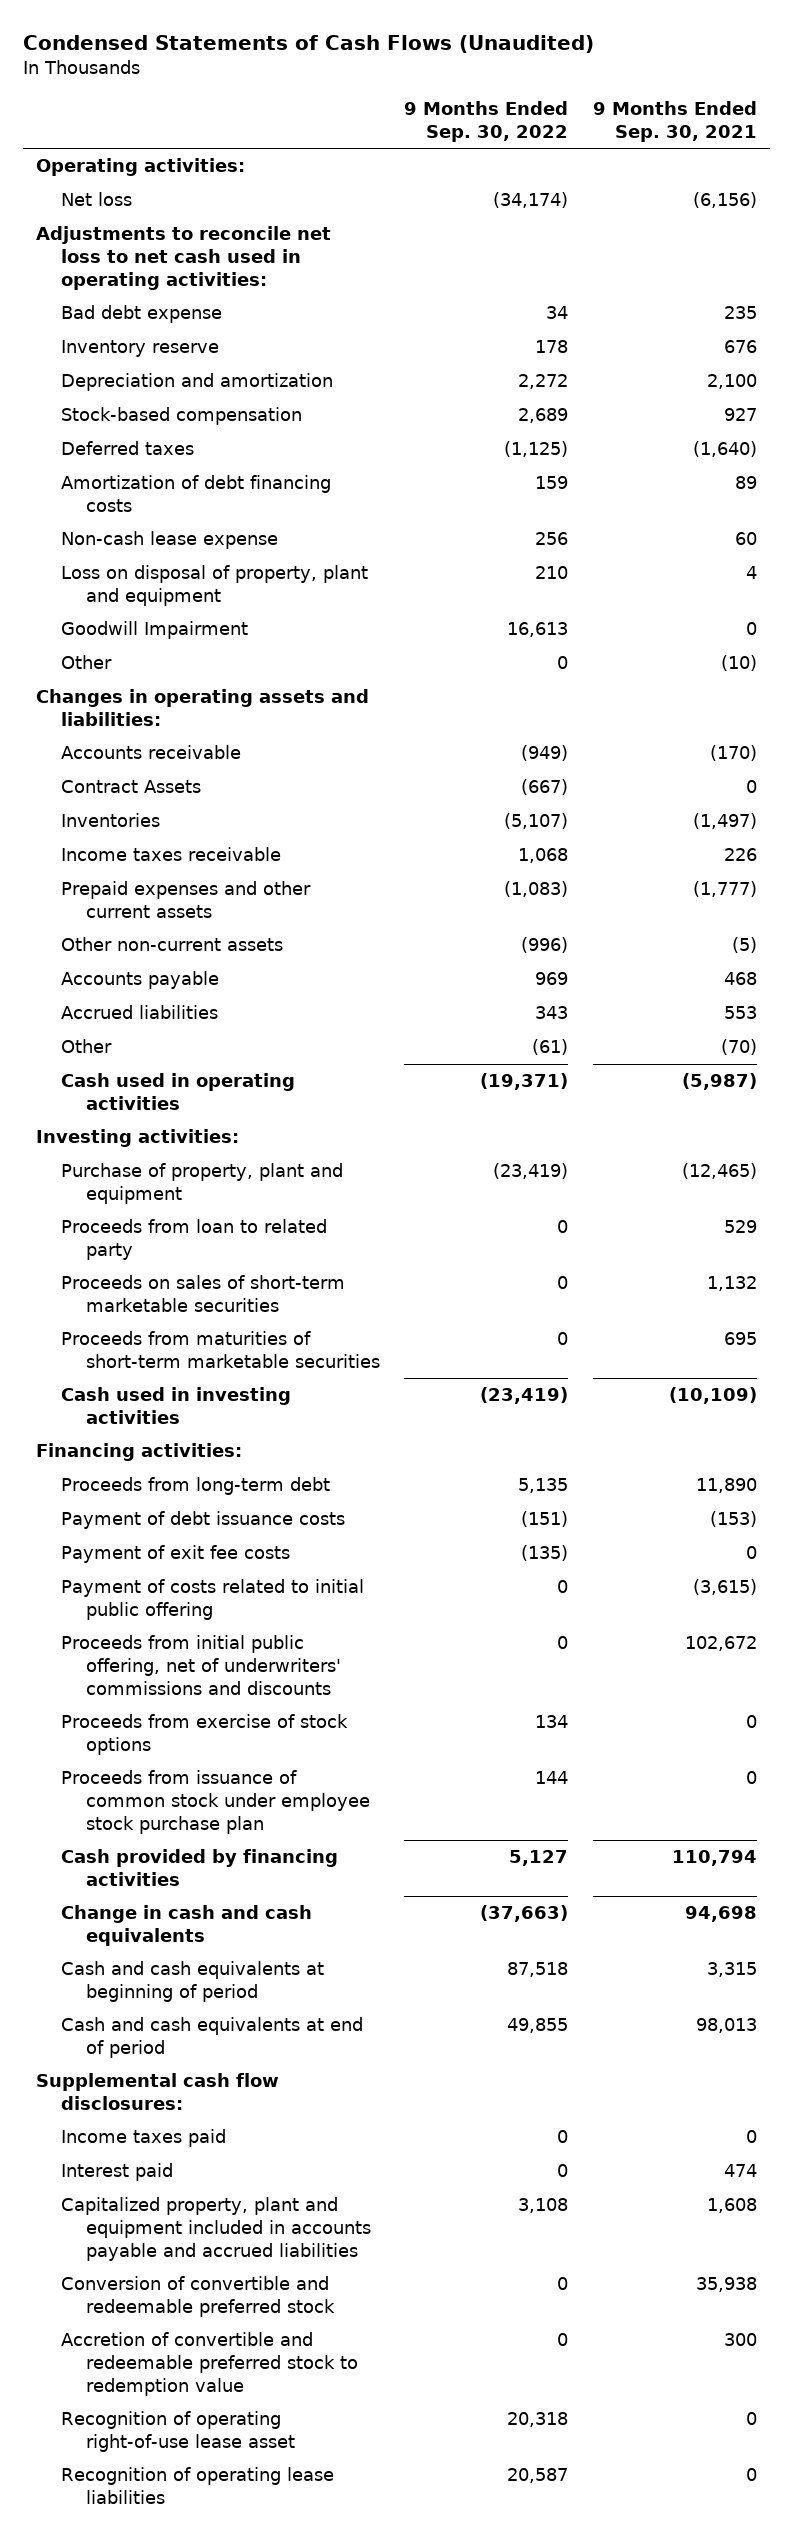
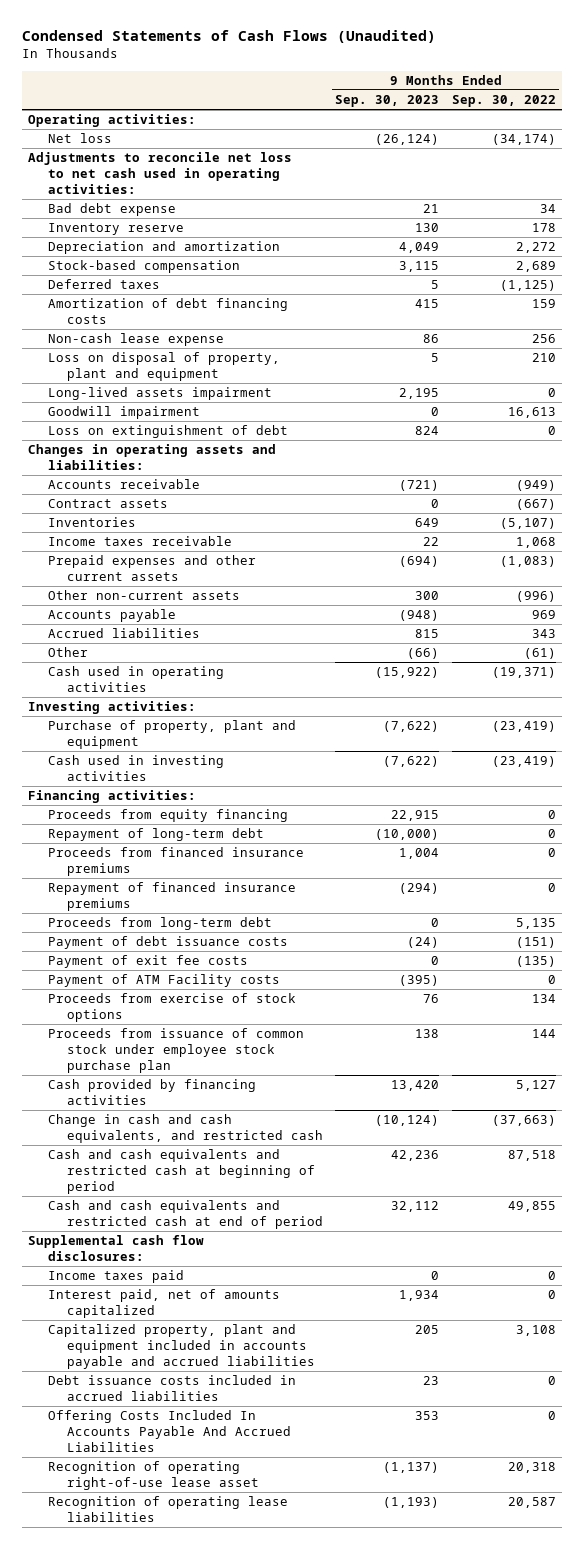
[593,100,758,142] 9 Months Ended Sep. 30, 2021 -> none
none -> [335,95,440,108] Sep. 30, 2023
[60,655,112,670] Other -> none
none -> [47,387,272,401] Long-lived assets impairment
[60,621,248,640] Goodwill Impairment -> [47,406,200,420] Goodwill impairment
none -> [47,425,288,439] Loss on extinguishment of debt
[60,780,201,794] Contract Assets -> [47,499,168,509] Contract assets
[60,1219,327,1260] Proceeds from loan to related party -> none
[60,1275,345,1312] Proceeds on sales of short-term marketable securities -> none
[60,1331,380,1368] Proceeds from maturities of short-term marketable securities -> none
none -> [47,809,288,823] Proceeds from equity financing
none -> [47,828,264,842] Repayment of long-term debt
none -> [47,847,304,876] Proceeds from financed insurance premiums
none -> [47,882,296,911] Repayment of financed insurance premiums
[60,1579,364,1620] Payment of costs related to initial public offering -> none
[60,1635,341,1695] Proceeds from initial public offering, net of underwriters' commissions and discounts -> none
none -> [47,974,280,988] Payment of ATM Facility costs
[60,1905,312,1946] Change in cash and cash equivalents -> [47,1114,323,1143] Change in cash and cash equivalents, and restricted cash
[60,1961,324,2002] Cash and cash equivalents at beginning of period -> [47,1149,315,1194] Cash and cash equivalents and restricted cash at beginning of period
[60,2017,363,2058] Cash and cash equivalents at end of period -> [47,1200,323,1229] Cash and cash equivalents and restricted cash at end of period
[60,2163,173,2182] Interest paid -> [47,1289,280,1318] Interest paid, net of amounts capitalized
[60,2276,335,2317] Conversion of convertible and redeemable preferred stock -> none
[60,2332,358,2396] Accretion of convertible and redeemable preferred stock to redemption value -> none
none -> [47,1375,296,1401] Debt issuance costs included in accrued liabilities
none -> [47,1410,291,1452] Offering Costs Included In Accounts Payable And Accrued Liabilities

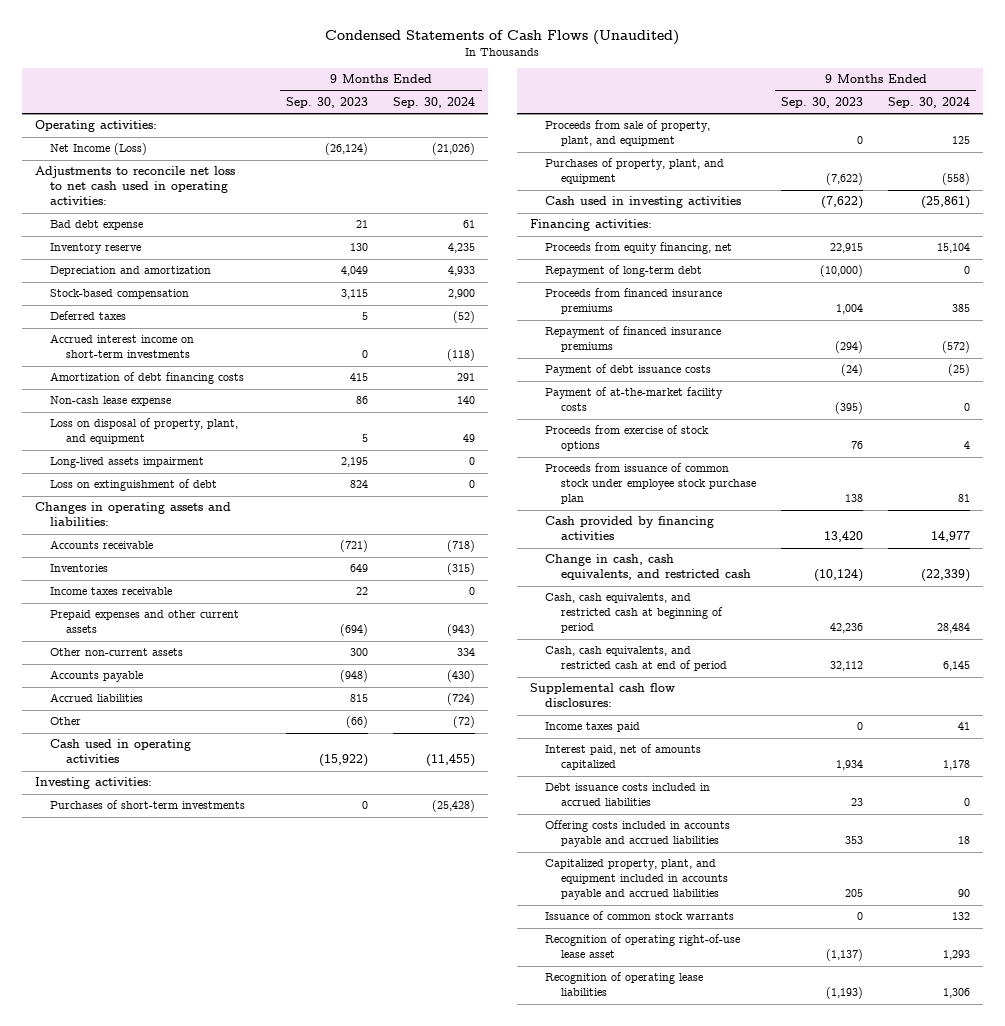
[451,95,556,108] Sep. 30, 2022 -> none
none -> [393,96,476,108] Sep. 30, 2024
[47,133,112,144] Net loss -> [50,143,148,156] Net Income (Loss)
none -> [50,334,195,359] Accrued interest income on short-term investments
[47,352,280,381] Loss on disposal of property, plant and equipment -> [50,418,239,445] Loss on disposal of property, plant, and equipment
[47,406,200,420] Goodwill impairment -> none
[47,499,168,509] Contract assets -> none
none -> [50,800,246,810] Purchases of short-term investments
none -> [545,120,711,147] Proceeds from sale of property, plant, and equipment
[47,720,296,749] Purchase of property, plant and equipment -> [545,158,725,185] Purchases of property, plant, and equipment
[47,809,288,823] Proceeds from equity financing -> [545,242,733,255] Proceeds from equity financing, net
[47,917,272,931] Proceeds from long-term debt -> none
[47,955,248,969] Payment of exit fee costs -> none
[47,974,280,988] Payment of ATM Facility costs -> [545,387,724,412] Payment of at-the-market facility costs
[47,1114,323,1143] Change in cash and cash equivalents, and restricted cash -> [545,554,752,581] Change in cash, cash equivalents, and restricted cash
[47,1149,315,1194] Cash and cash equivalents and restricted cash at beginning of period -> [545,593,724,634] Cash, cash equivalents, and restricted cash at beginning of period
[47,1200,323,1229] Cash and cash equivalents and restricted cash at end of period -> [545,646,728,672] Cash, cash equivalents, and restricted cash at end of period
[47,1324,315,1369] Capitalized property, plant and equipment included in accounts payable and accrued liabilities -> none
[47,1410,291,1452] Offering Costs Included In Accounts Payable And Accrued Liabilities -> [545,820,731,848] Offering costs included in accounts payable and accrued liabilities
none -> [545,859,729,901] Capitalized property, plant, and equipment included in accounts payable and accrued liabilities
none -> [545,911,735,921] Issuance of common stock warrants

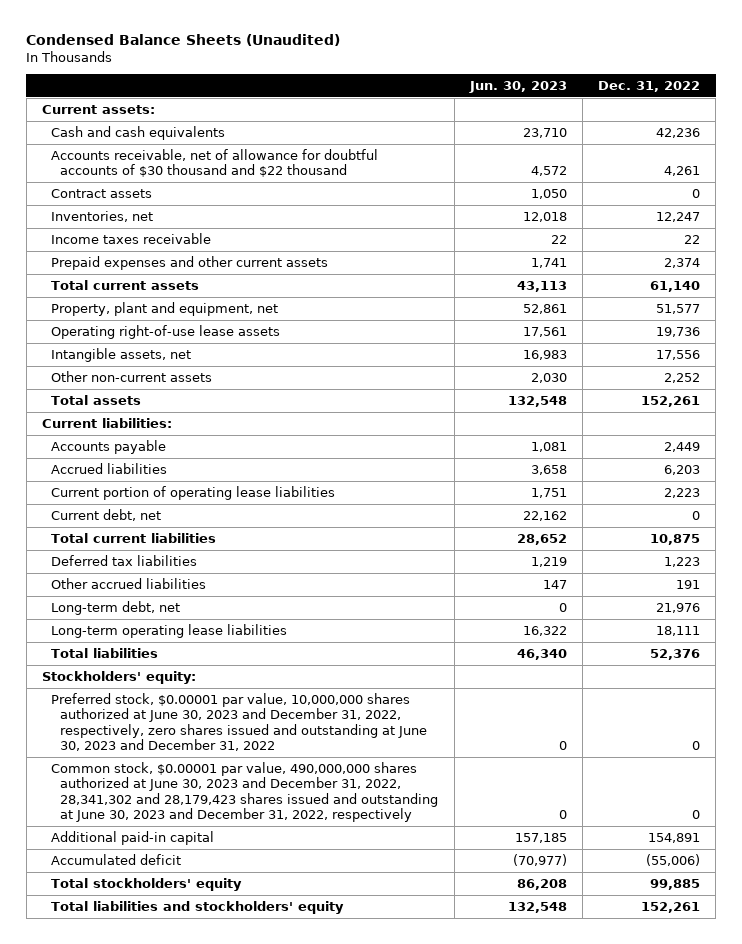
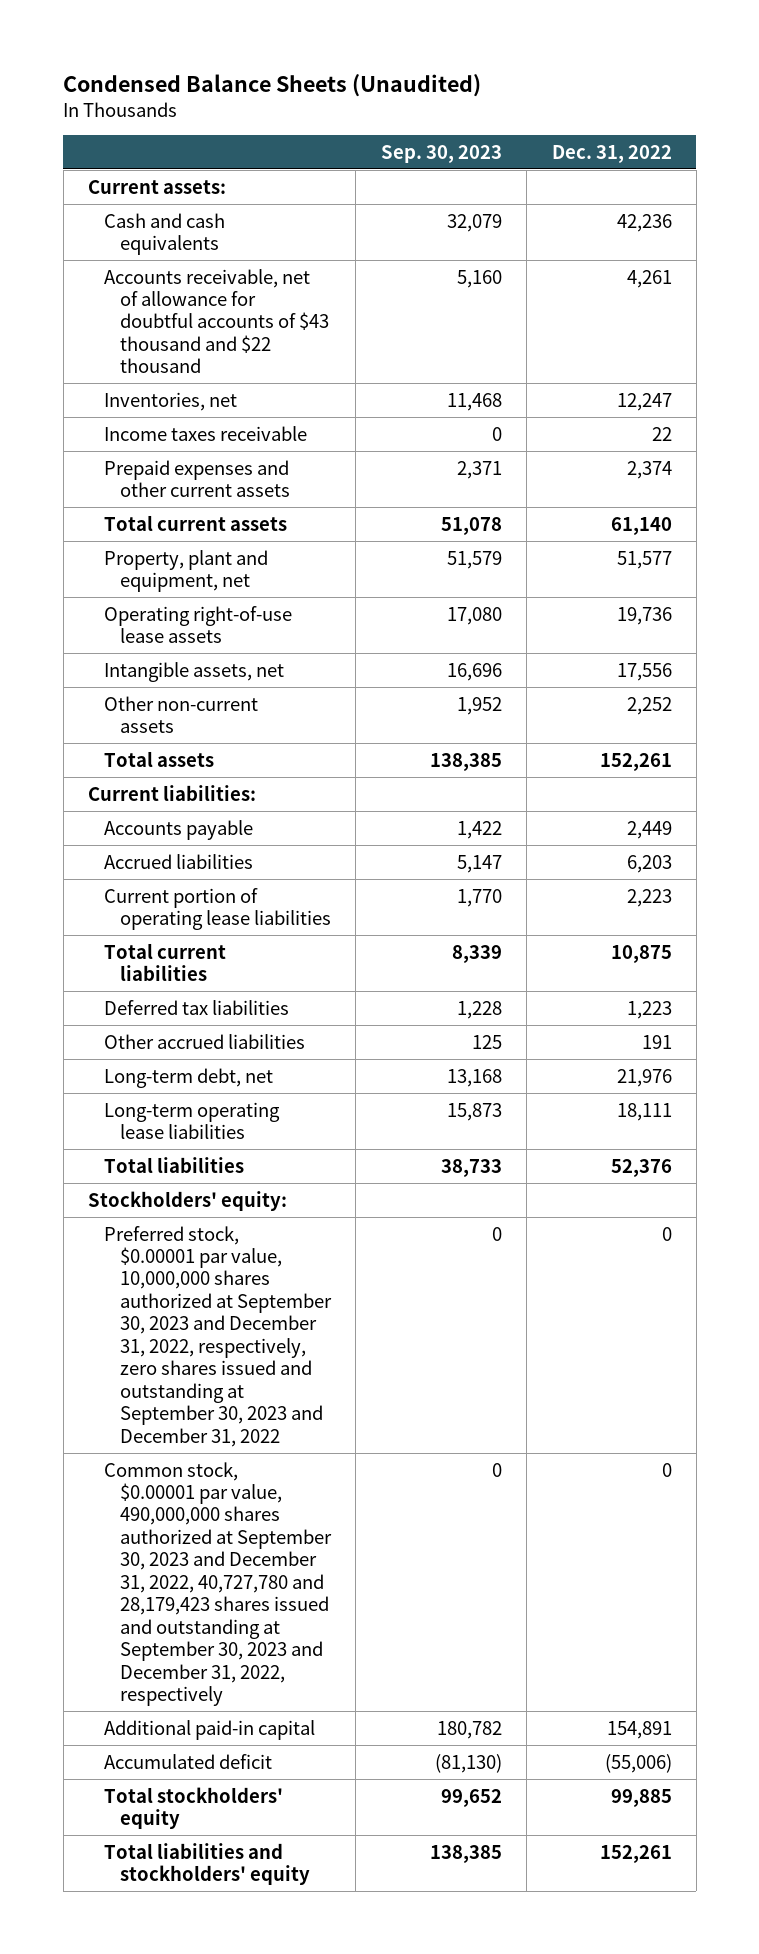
[468,80,567,93] Jun. 30, 2023 -> none
none -> [380,144,502,163] Sep. 30, 2023
[51,188,153,198] Contract assets -> none
[51,148,379,178] Accounts receivable, net of allowance for doubtful accounts of $30 thousand and $22 thousand -> [103,268,329,374] Accounts receivable, net of allowance for doubtful accounts of $43 thousand and $22 thousand
[51,508,162,521] Current debt, net -> none
[51,692,428,752] Preferred stock, $0.00001 par value, 10,000,000 shares authorized at June 30, 2023 and December 31, 2022, respectively, zero shares issued and outstanding at June 30, 2023 and December 31, 2022 -> [103,1225,332,1447] Preferred stock, $0.00001 par value, 10,000,000 shares authorized at September 30, 2023 and December 31, 2022, respectively, zero shares issued and outstanding at September 30, 2023 and December 31, 2022
[51,761,439,823] Common stock, $0.00001 par value, 490,000,000 shares authorized at June 30, 2023 and December 31, 2022, 28,341,302 and 28,179,423 shares issued and outstanding at June 30, 2023 and December 31, 2022, respectively -> [103,1461,332,1707] Common stock, $0.00001 par value, 490,000,000 shares authorized at September 30, 2023 and December 31, 2022, 40,727,780 and 28,179,423 shares issued and outstanding at September 30, 2023 and December 31, 2022, respectively

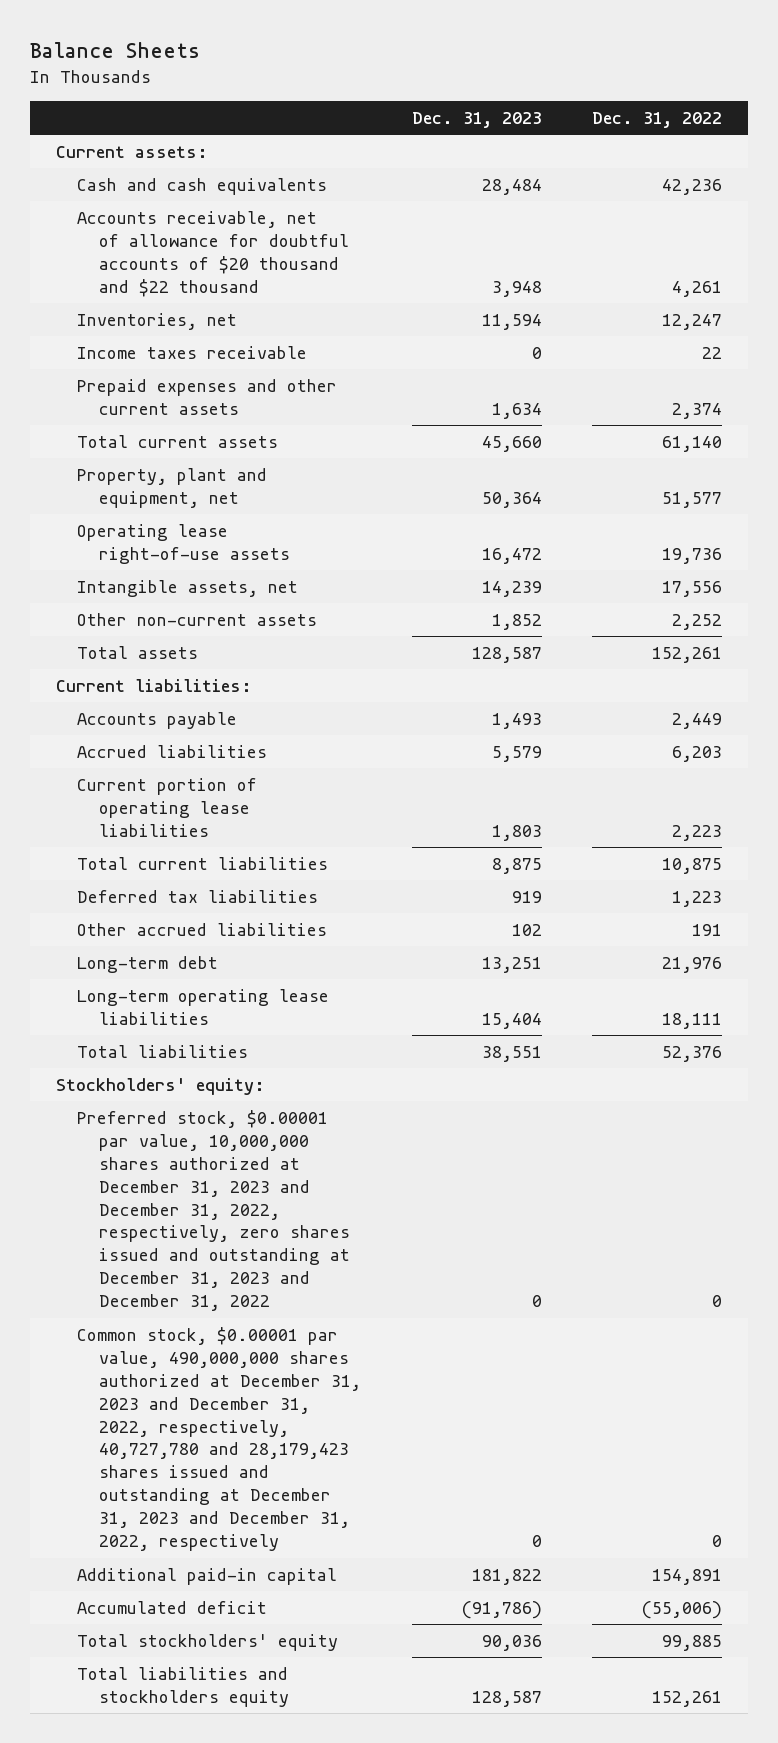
[63,73,482,97] Condensed Balance Sheets (Unaudited) -> [30,42,201,59] Balance Sheets
[380,144,502,163] Sep. 30, 2023 -> none
none -> [411,111,542,128] Dec. 31, 2023
[103,268,329,374] Accounts receivable, net of allowance for doubtful accounts of $43 thousand and $22 thousand -> [77,210,349,297] Accounts receivable, net of allowance for doubtful accounts of $20 thousand and $22 thousand
[103,605,292,644] Operating right-of-use lease assets -> [77,523,290,564] Operating lease right-of-use assets
[103,1067,273,1088] Long-term debt, net -> [77,955,219,973] Long-term debt
[103,1225,332,1447] Preferred stock, $0.00001 par value, 10,000,000 shares authorized at September 30, 2023 and December 31, 2022, respectively, zero shares issued and outstanding at September 30, 2023 and December 31, 2022 -> [77,1109,350,1312] Preferred stock, $0.00001 par value, 10,000,000 shares authorized at December 31, 2023 and December 31, 2022, respectively, zero shares issued and outstanding at December 31, 2023 and December 31, 2022
[103,1461,332,1707] Common stock, $0.00001 par value, 490,000,000 shares authorized at September 30, 2023 and December 31, 2022, 40,727,780 and 28,179,423 shares issued and outstanding at September 30, 2023 and December 31, 2022, respectively -> [77,1326,361,1552] Common stock, $0.00001 par value, 490,000,000 shares authorized at December 31, 2023 and December 31, 2022, respectively, 40,727,780 and 28,179,423 shares issued and outstanding at December 31, 2023 and December 31, 2022, respectively
[103,1842,310,1886] Total liabilities and stockholders' equity -> [77,1666,289,1707] Total liabilities and stockholders equity

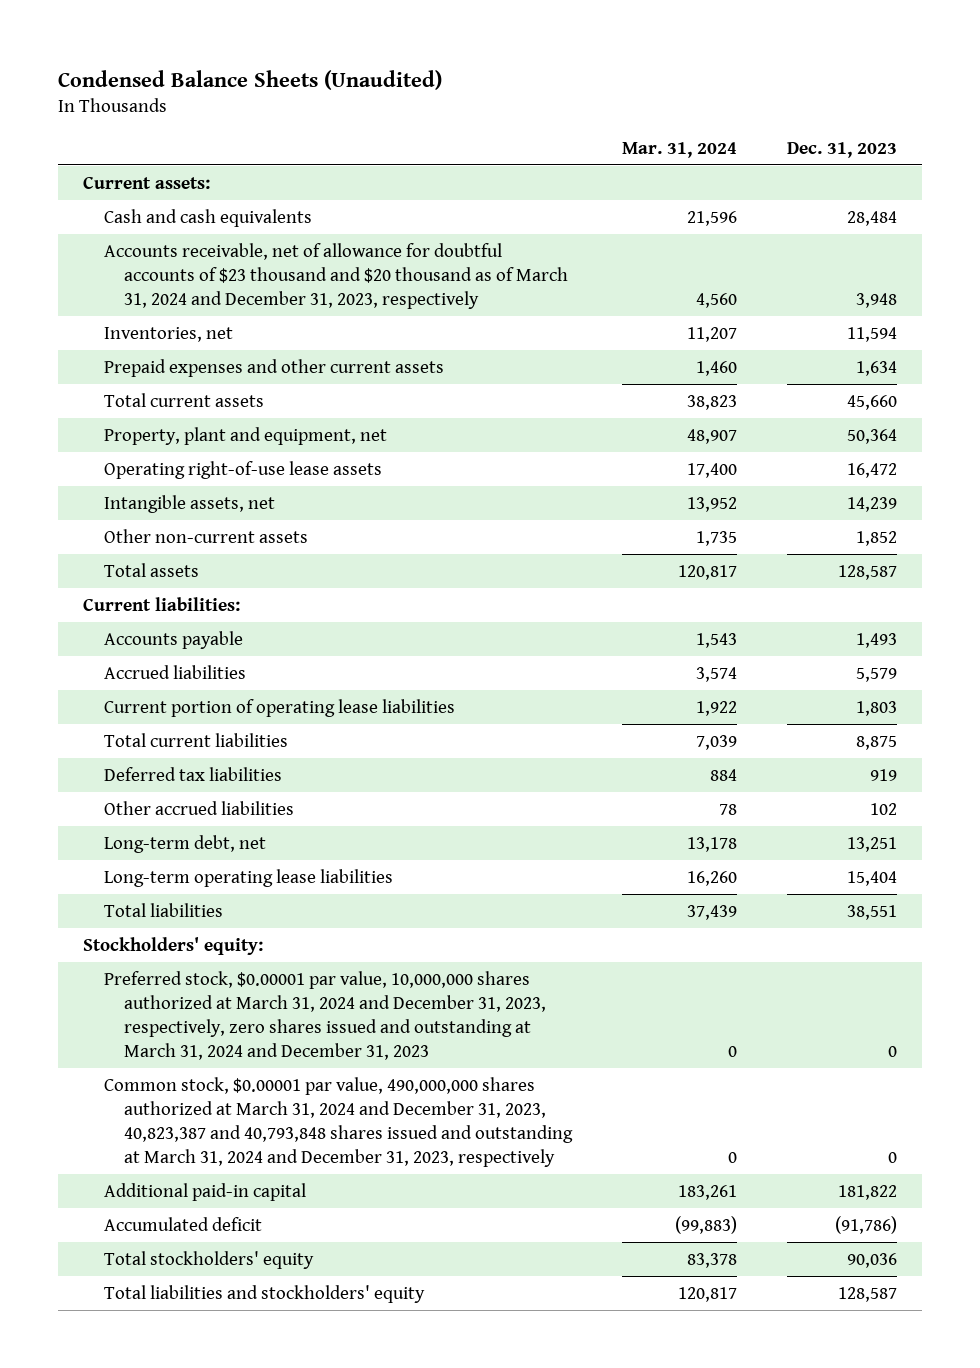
[30,42,201,59] Balance Sheets -> [58,70,443,91] Condensed Balance Sheets (Unaudited)
[592,111,723,128] Dec. 31, 2022 -> none
none -> [622,141,738,158] Mar. 31, 2024
[77,210,349,297] Accounts receivable, net of allowance for doubtful accounts of $20 thousand and $22 thousand -> [103,242,569,309] Accounts receivable, net of allowance for doubtful accounts of $23 thousand and $20 thousand as of March 31, 2024 and December 31, 2023, respectively
[77,345,308,359] Income taxes receivable -> none
[77,523,290,564] Operating lease right-of-use assets -> [103,460,382,479] Operating right-of-use lease assets
[77,955,219,973] Long-term debt -> [103,834,266,853] Long-term debt, net
[77,1109,350,1312] Preferred stock, $0.00001 par value, 10,000,000 shares authorized at December 31, 2023 and December 31, 2022, respectively, zero shares issued and outstanding at December 31, 2023 and December 31, 2022 -> [103,970,547,1060] Preferred stock, $0.00001 par value, 10,000,000 shares authorized at March 31, 2024 and December 31, 2023, respectively, zero shares issued and outstanding at March 31, 2024 and December 31, 2023
[77,1326,361,1552] Common stock, $0.00001 par value, 490,000,000 shares authorized at December 31, 2023 and December 31, 2022, respectively, 40,727,780 and 28,179,423 shares issued and outstanding at December 31, 2023 and December 31, 2022, respectively -> [103,1076,574,1167] Common stock, $0.00001 par value, 490,000,000 shares authorized at March 31, 2024 and December 31, 2023, 40,823,387 and 40,793,848 shares issued and outstanding at March 31, 2024 and December 31, 2023, respectively
[77,1666,289,1707] Total liabilities and stockholders equity -> [103,1284,425,1303] Total liabilities and stockholders' equity

